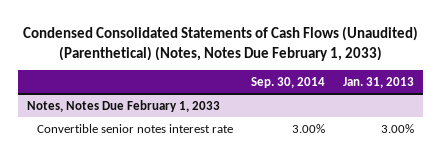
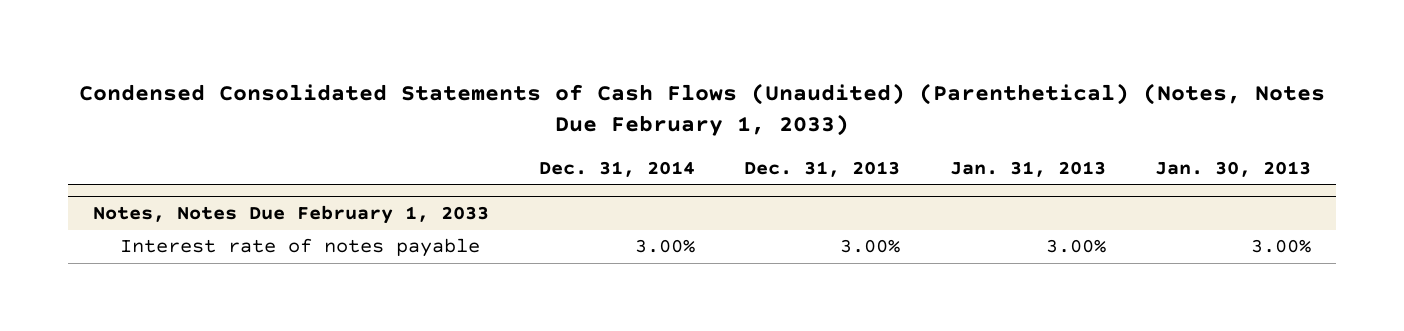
[250,77,325,89] Sep. 30, 2014 -> none
none -> [538,160,695,177] Dec. 31, 2014
none -> [744,160,901,177] Dec. 31, 2013
none -> [1155,160,1312,177] Jan. 30, 2013
[36,123,233,133] Convertible senior notes interest rate -> [119,238,480,258] Interest rate of notes payable

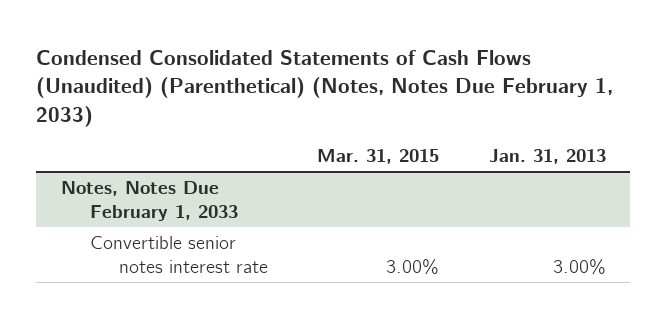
[538,160,695,177] Dec. 31, 2014 -> none
[744,160,901,177] Dec. 31, 2013 -> none
[1155,160,1312,177] Jan. 30, 2013 -> none
none -> [317,149,440,165] Mar. 31, 2015
[119,238,480,258] Interest rate of notes payable -> [90,235,269,273] Convertible senior notes interest rate

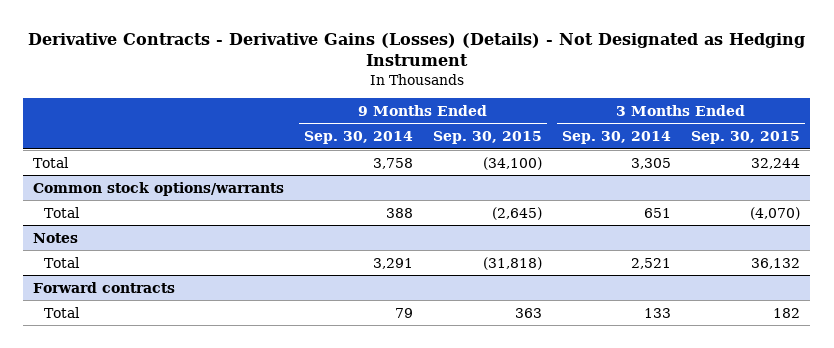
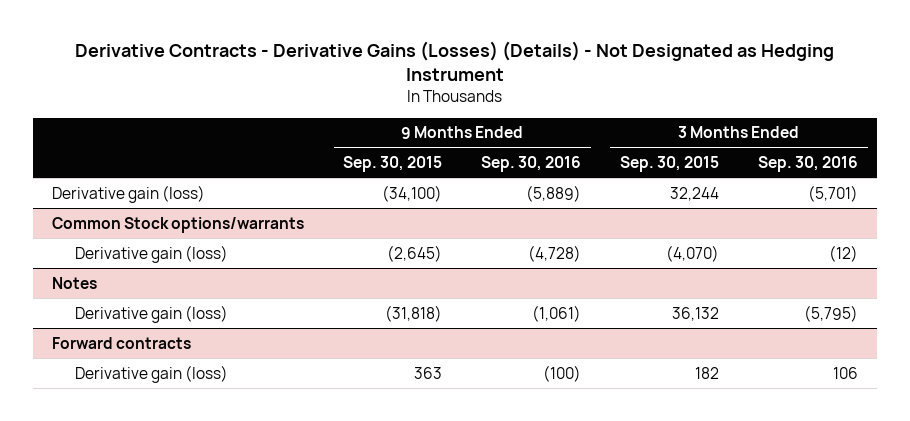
[304,131,414,145] Sep. 30, 2014 -> none
[562,131,672,145] Sep. 30, 2014 -> none
none -> [481,156,582,173] Sep. 30, 2016
none -> [757,156,858,173] Sep. 30, 2016
[33,156,70,168] Total -> [52,184,206,203] Derivative gain (loss)
[33,181,285,196] Common stock options/warrants -> [52,216,305,233] Common Stock options/warrants
[43,206,80,218] Total -> [75,244,229,263] Derivative gain (loss)
[43,256,80,268] Total -> [75,304,229,323] Derivative gain (loss)
[43,306,80,318] Total -> [75,364,229,383] Derivative gain (loss)

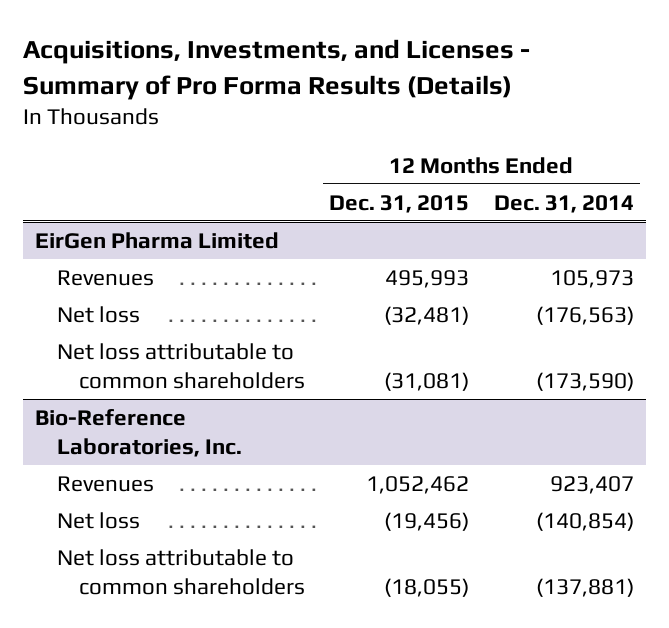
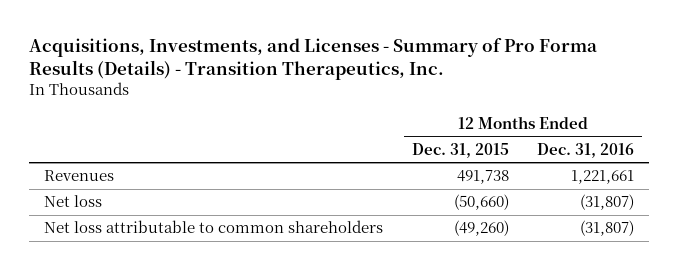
[23,39,531,100] Acquisitions, Investments, and Licenses - Summary of Pro Forma Results (Details) -> [29,38,598,81] Acquisitions, Investments, and Licenses - Summary of Pro Forma Results (Details) - Transition Therapeutics, Inc.
[493,194,634,213] Dec. 31, 2014 -> none
none -> [537,142,635,158] Dec. 31, 2016
[35,231,280,249] EirGen Pharma Limited -> none
[35,408,243,457] Bio-Reference Laboratories, Inc. -> none
[57,475,155,492] Revenues -> none
[57,511,141,529] Net loss -> none
[57,548,305,595] Net loss attributable to common shareholders -> none
[385,269,470,288] 495,993 -> [456,170,509,185] 491,738
[384,305,470,325] (32,481) -> [453,194,509,211] (50,660)
[384,371,470,391] (31,081) -> [453,220,509,237] (49,260)

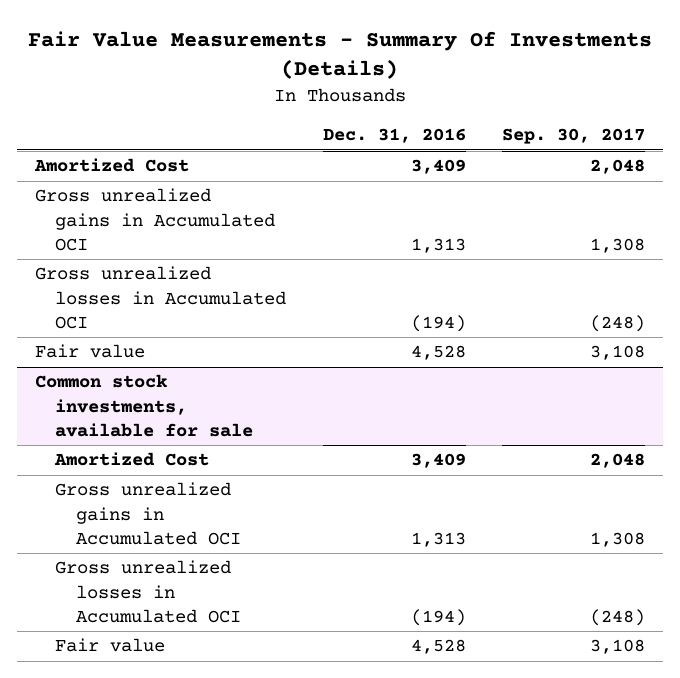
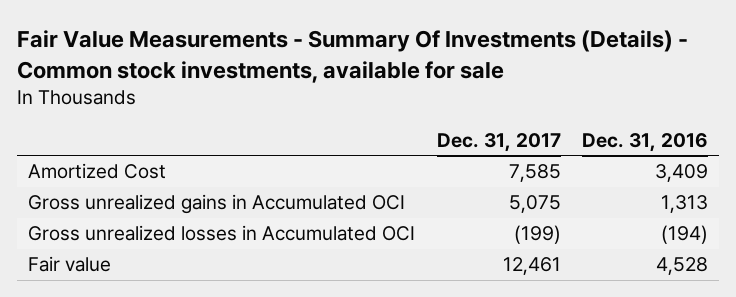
[27,30,652,80] Fair Value Measurements - Summary Of Investments (Details) -> [16,30,688,83] Fair Value Measurements - Summary Of Investments (Details) - Common stock investments, available for sale
[502,128,646,145] Sep. 30, 2017 -> none
none -> [436,132,561,152] Dec. 31, 2017
[34,374,254,437] Common stock investments, available for sale -> none
[54,452,210,467] Amortized Cost -> none
[55,482,242,545] Gross unrealized gains in Accumulated OCI -> none
[55,560,242,623] Gross unrealized losses in Accumulated OCI -> none
[55,638,166,653] Fair value -> none

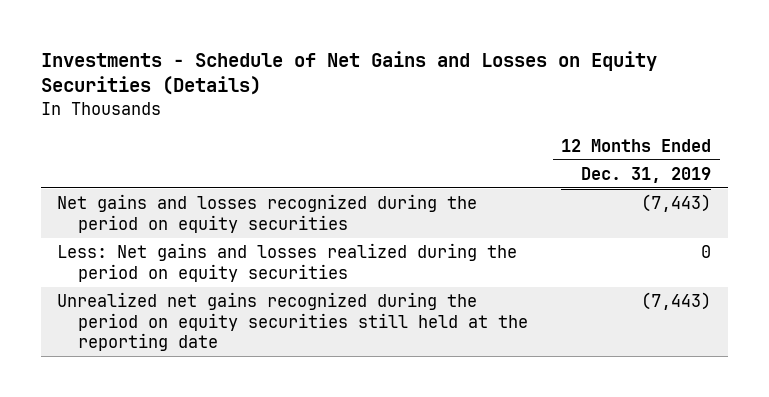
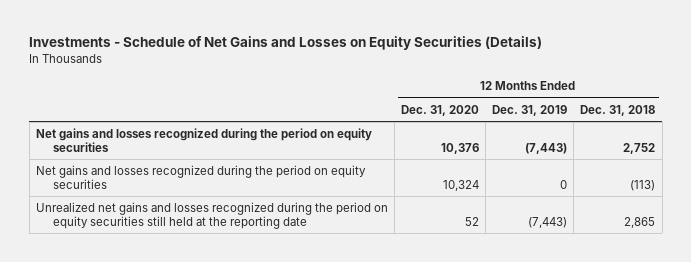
none -> [400,104,479,116] Dec. 31, 2020
none -> [580,104,656,116] Dec. 31, 2018
[57,243,518,282] Less: Net gains and losses realized during the period on equity securities -> [35,164,366,190] Net gains and losses recognized during the period on equity securities
[57,292,528,352] Unrealized net gains recognized during the period on equity securities still held at the reporting date -> [35,201,388,230] Unrealized net gains and losses recognized during the period on equity securities still held at the reporting date

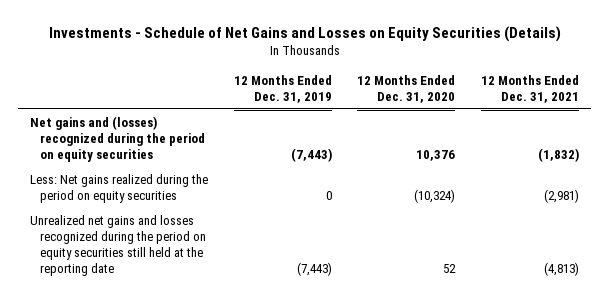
[580,104,656,116] Dec. 31, 2018 -> none
none -> [480,74,579,103] 12 Months Ended Dec. 31, 2021
[35,127,372,153] Net gains and losses recognized during the period on equity securities -> [30,115,205,163] Net gains and (losses) recognized during the period on equity securities
[35,164,366,190] Net gains and losses recognized during the period on equity securities -> [30,173,209,203] Less: Net gains realized during the period on equity securities
[442,180,479,192] 10,324 -> [414,188,456,203] (10,324)

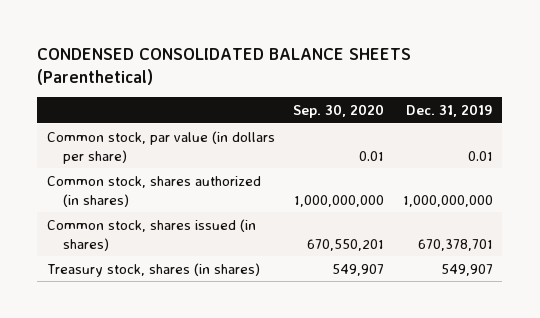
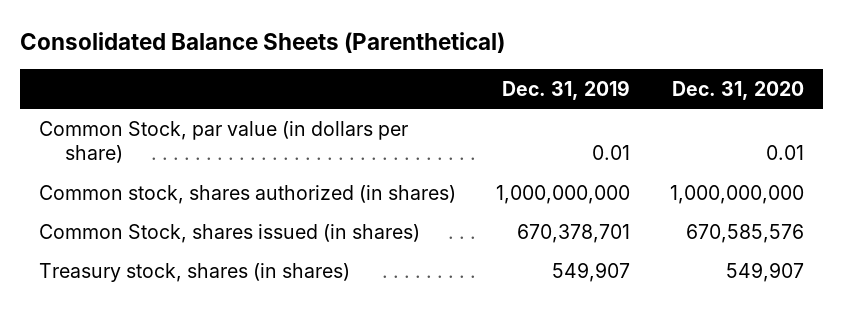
[37,48,412,85] CONDENSED CONSOLIDATED BALANCE SHEETS (Parenthetical) -> [19,31,505,53] Consolidated Balance Sheets (Parenthetical)
[293,104,385,119] Sep. 30, 2020 -> none
none -> [671,81,804,101] Dec. 31, 2020
[46,130,275,164] Common stock, par value (in dollars per share) -> [39,120,409,164] Common Stock, par value (in dollars per share)
[46,218,256,251] Common stock, shares issued (in shares) -> [39,223,421,243] Common Stock, shares issued (in shares)

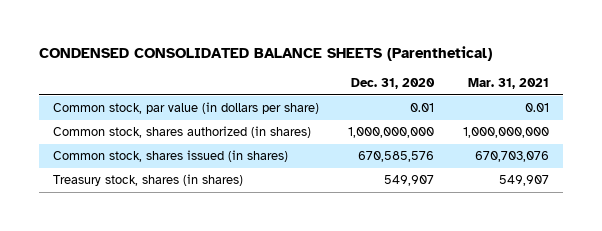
[19,31,505,53] Consolidated Balance Sheets (Parenthetical) -> [38,46,492,62] CONDENSED CONSOLIDATED BALANCE SHEETS (Parenthetical)
[502,80,631,101] Dec. 31, 2019 -> none
none -> [467,78,549,90] Mar. 31, 2021
[39,120,409,164] Common Stock, par value (in dollars per share) -> [53,102,320,115] Common stock, par value (in dollars per share)
[39,223,421,243] Common Stock, shares issued (in shares) -> [53,150,289,163] Common stock, shares issued (in shares)

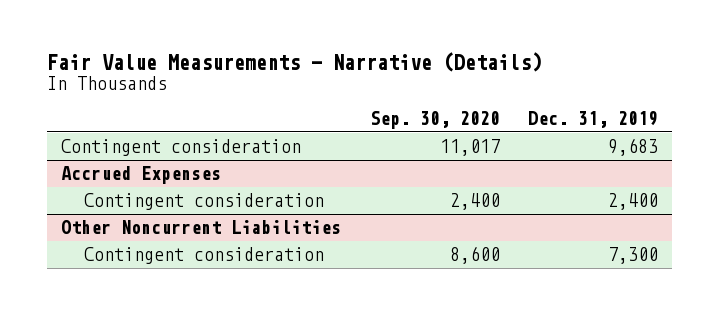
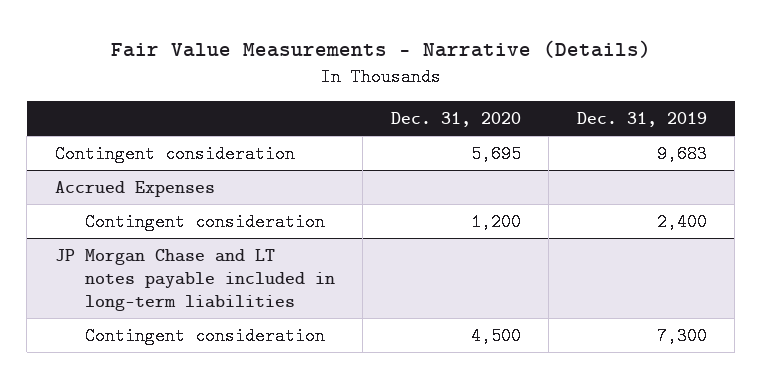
[369,111,500,130] Sep. 30, 2020 -> none
none -> [390,111,521,127] Dec. 31, 2020
[61,220,342,235] Other Noncurrent Liabilities -> [54,248,335,311] JP Morgan Chase and LT notes payable included in long-term liabilities

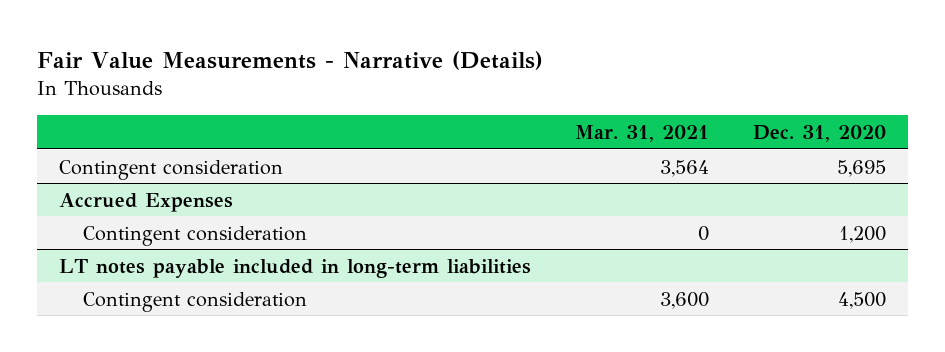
[576,111,707,127] Dec. 31, 2019 -> none
none -> [575,125,710,143] Mar. 31, 2021
[54,248,335,311] JP Morgan Chase and LT notes payable included in long-term liabilities -> [59,258,532,278] LT notes payable included in long-term liabilities

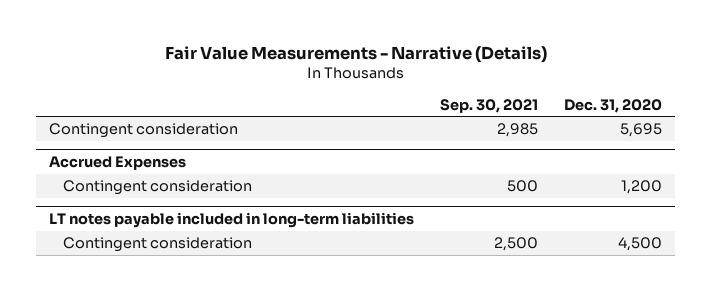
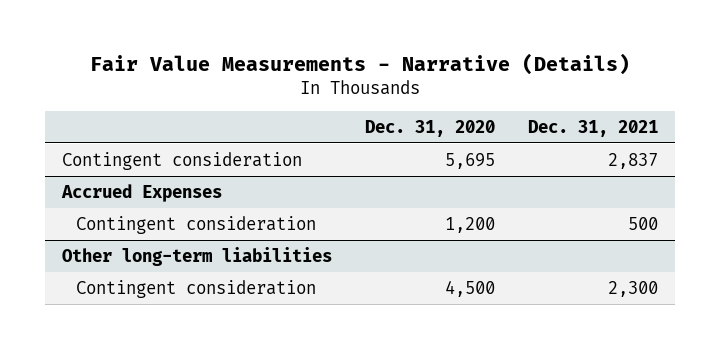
[440,98,539,113] Sep. 30, 2021 -> none
none -> [528,119,659,137] Dec. 31, 2021
[49,212,415,229] LT notes payable included in long-term liabilities -> [61,246,332,266] Other long-term liabilities

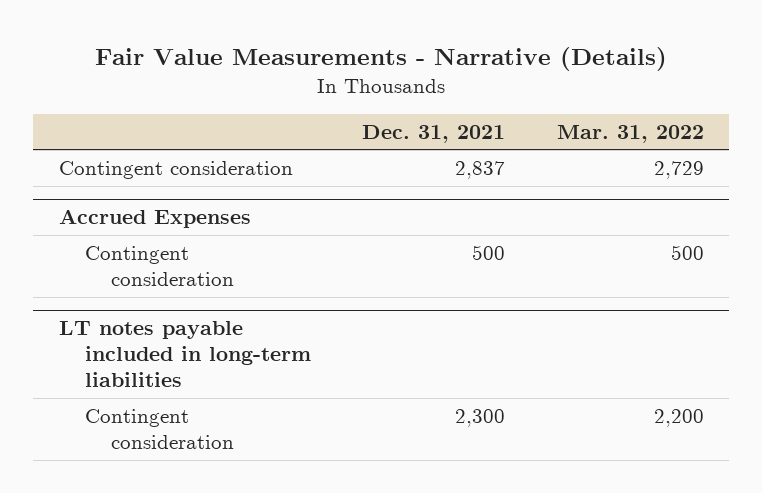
[365,119,496,137] Dec. 31, 2020 -> none
none -> [556,124,704,143] Mar. 31, 2022
[61,246,332,266] Other long-term liabilities -> [58,321,311,388] LT notes payable included in long-term liabilities

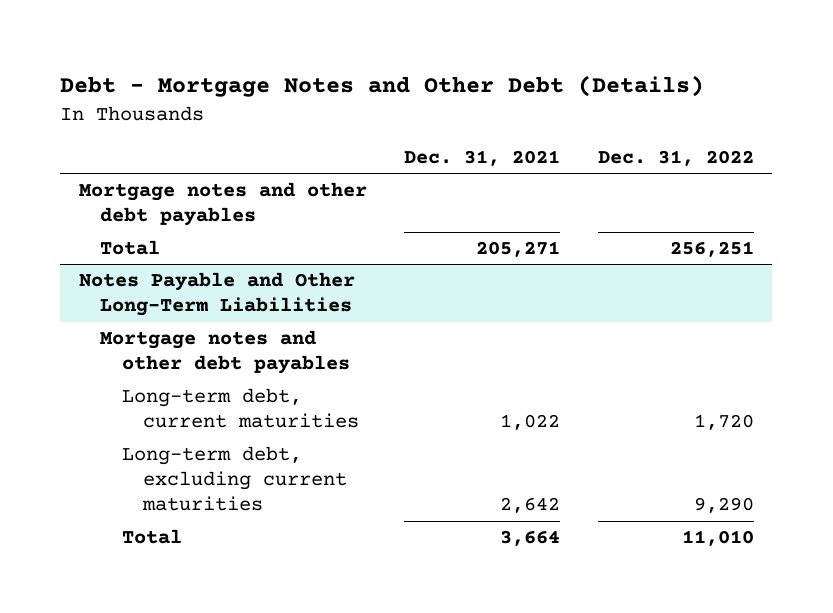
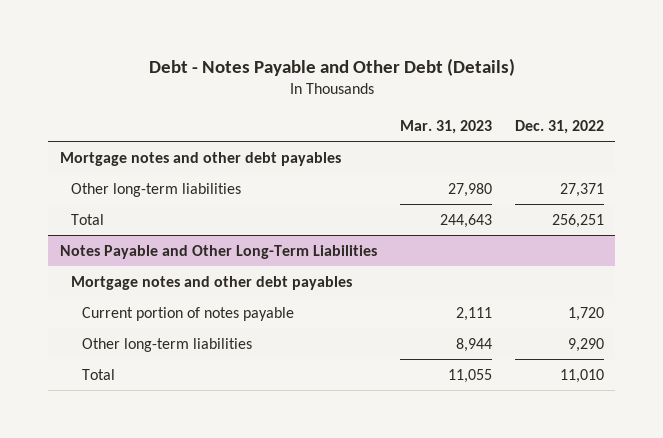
[60,75,705,98] Debt - Mortgage Notes and Other Debt (Details) -> [148,57,515,76] Debt - Notes Payable and Other Debt (Details)
[404,150,561,167] Dec. 31, 2021 -> none
none -> [399,119,492,134] Mar. 31, 2023
none -> [70,182,241,197] Other long-term liabilities
[121,388,360,429] Long-term debt, current maturities -> [82,306,295,321] Current portion of notes payable
[121,446,348,512] Long-term debt, excluding current maturities -> [82,337,253,352] Other long-term liabilities

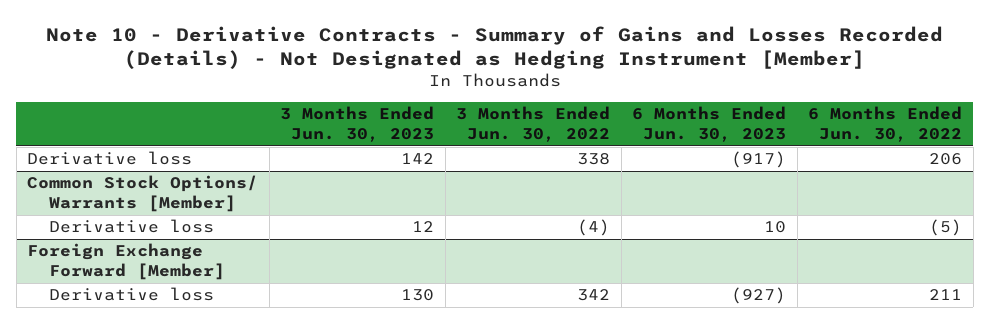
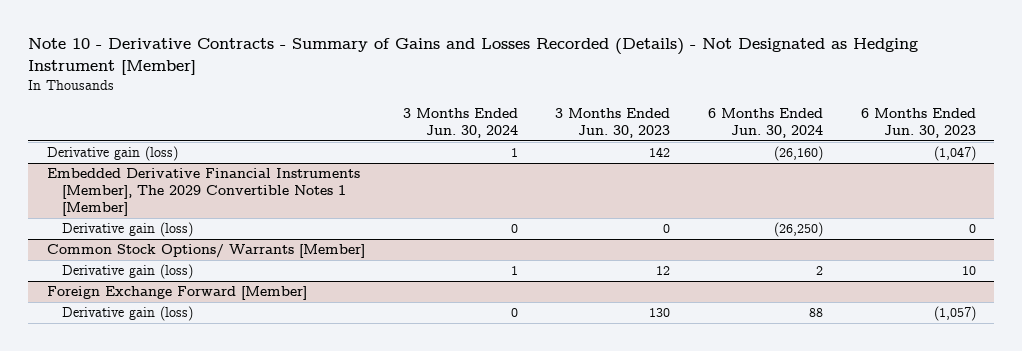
[456,106,611,143] 3 Months Ended Jun. 30, 2022 -> none
[808,106,963,143] 6 Months Ended Jun. 30, 2022 -> none
none -> [402,108,518,139] 3 Months Ended Jun. 30, 2024
none -> [707,108,823,139] 6 Months Ended Jun. 30, 2024
[27,151,193,166] Derivative loss -> [46,146,178,162] Derivative gain (loss)
[731,151,787,169] (917) -> [933,146,976,162] (1,047)
none -> [46,168,360,217] Embedded Derivative Financial Instruments [Member], The 2029 Convertible Notes 1 [Member]
none -> [62,222,194,238] Derivative gain (loss)
[49,219,215,234] Derivative loss -> [62,264,194,280] Derivative gain (loss)
[49,287,215,302] Derivative loss -> [62,306,194,322] Derivative gain (loss)
[731,287,787,305] (927) -> [933,306,976,322] (1,057)

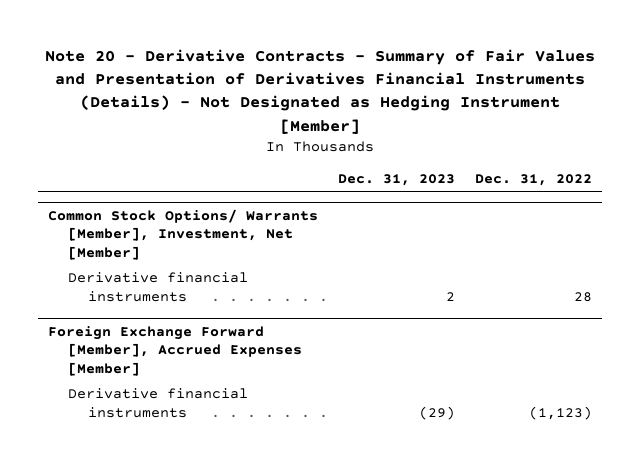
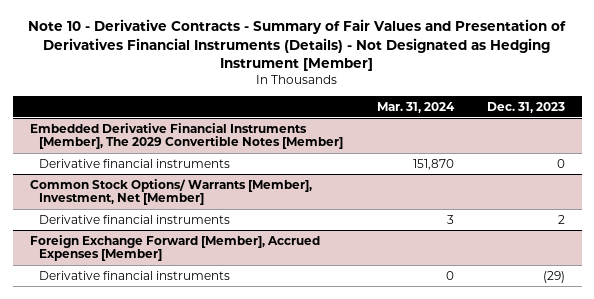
[44,48,595,134] Note 20 - Derivative Contracts - Summary of Fair Values and Presentation of Derivatives Financial Instruments (Details) - Not Designated as Hedging Instrument [Member] -> [28,19,567,72] Note 10 - Derivative Contracts - Summary of Fair Values and Presentation of Derivatives Financial Instruments (Details) - Not Designated as Hedging Instrument [Member]
[475,174,593,187] Dec. 31, 2022 -> none
none -> [376,101,455,113] Mar. 31, 2024
none -> [29,122,344,150] Embedded Derivative Financial Instruments [Member], The 2029 Convertible Notes [Member]
none -> [39,158,231,168] Derivative financial instruments

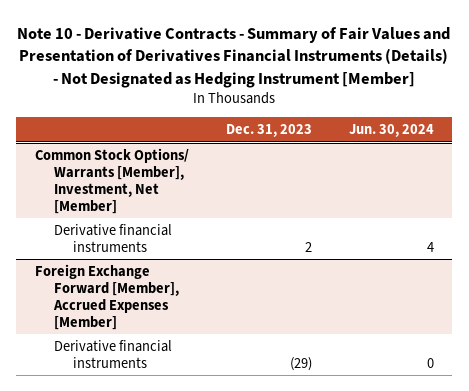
[376,101,455,113] Mar. 31, 2024 -> none
none -> [348,124,434,138] Jun. 30, 2024
[29,122,344,150] Embedded Derivative Financial Instruments [Member], The 2029 Convertible Notes [Member] -> none
[39,158,231,168] Derivative financial instruments -> none

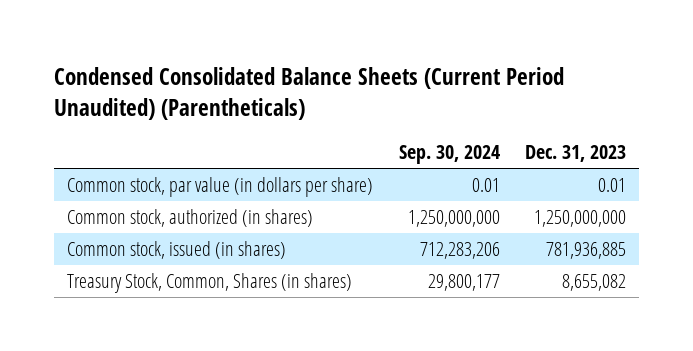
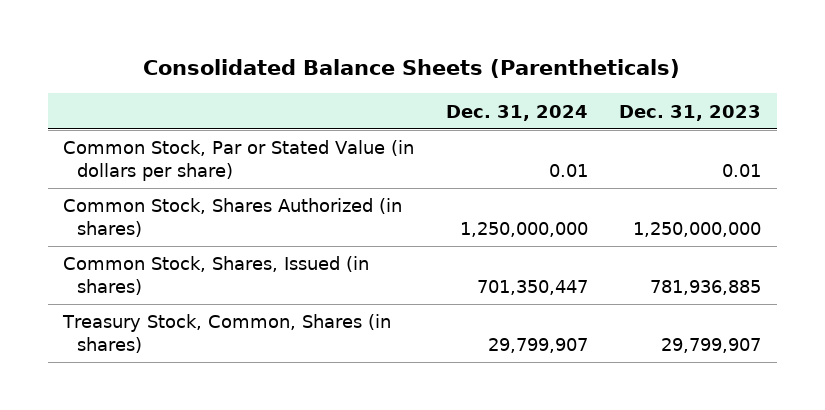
[54,67,565,121] Condensed Consolidated Balance Sheets (Current Period Unaudited) (Parentheticals) -> [143,59,681,79] Consolidated Balance Sheets (Parentheticals)
[398,145,500,165] Sep. 30, 2024 -> none
none -> [445,104,588,121] Dec. 31, 2024
[67,177,374,198] Common stock, par value (in dollars per share) -> [63,140,415,181] Common Stock, Par or Stated Value (in dollars per share)
[67,209,314,228] Common stock, authorized (in shares) -> [63,198,403,237] Common Stock, Shares Authorized (in shares)
[67,241,287,260] Common stock, issued (in shares) -> [63,256,370,295] Common Stock, Shares, Issued (in shares)
[562,274,627,292] 8,655,082 -> [661,337,762,353] 29,799,907

